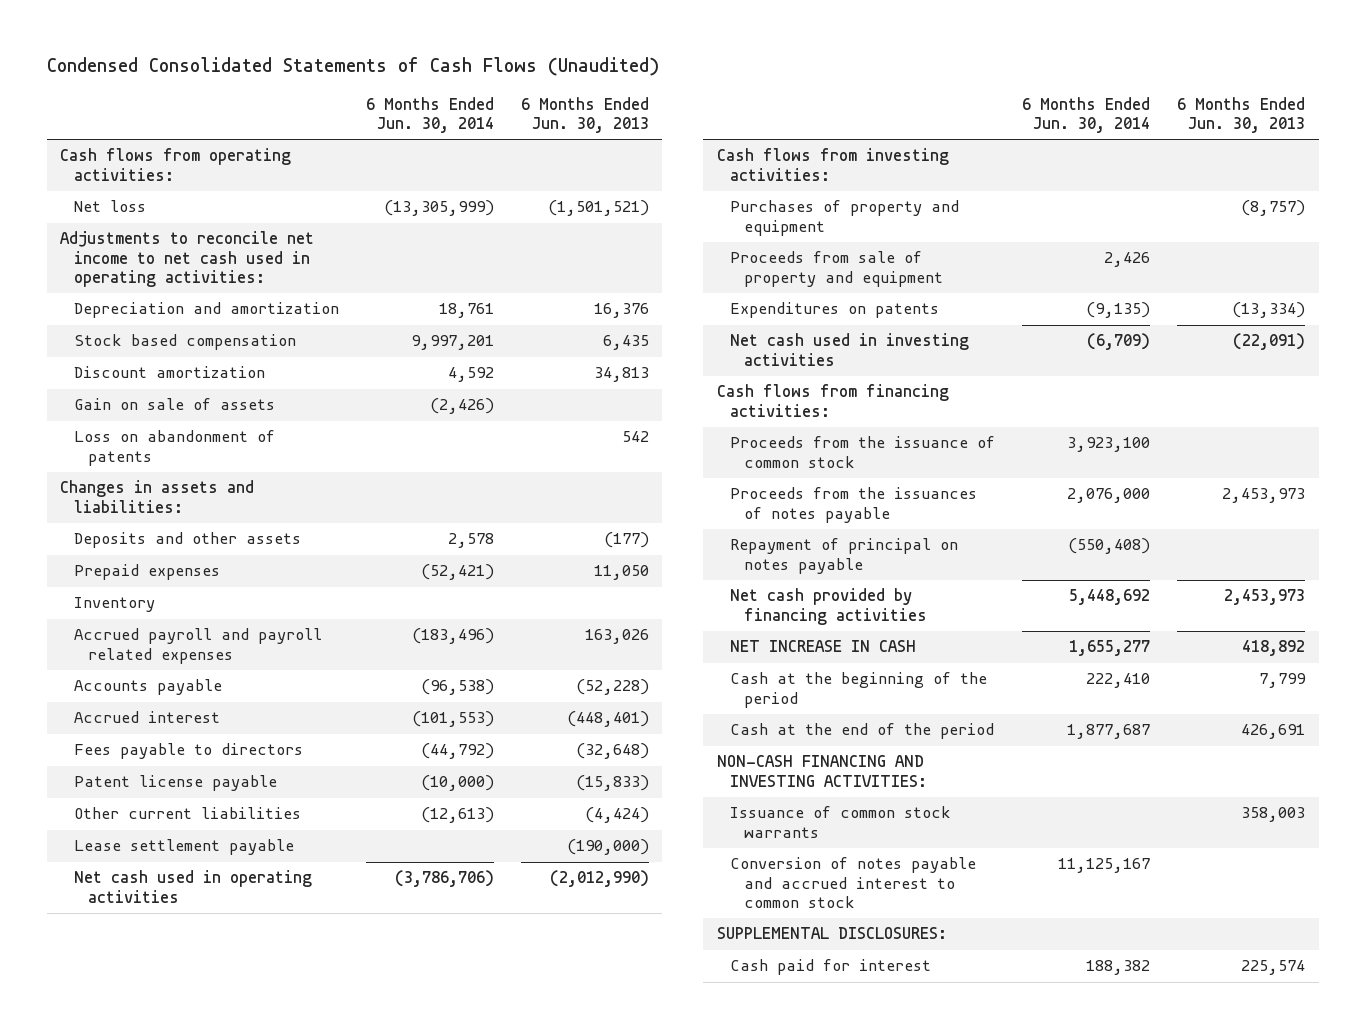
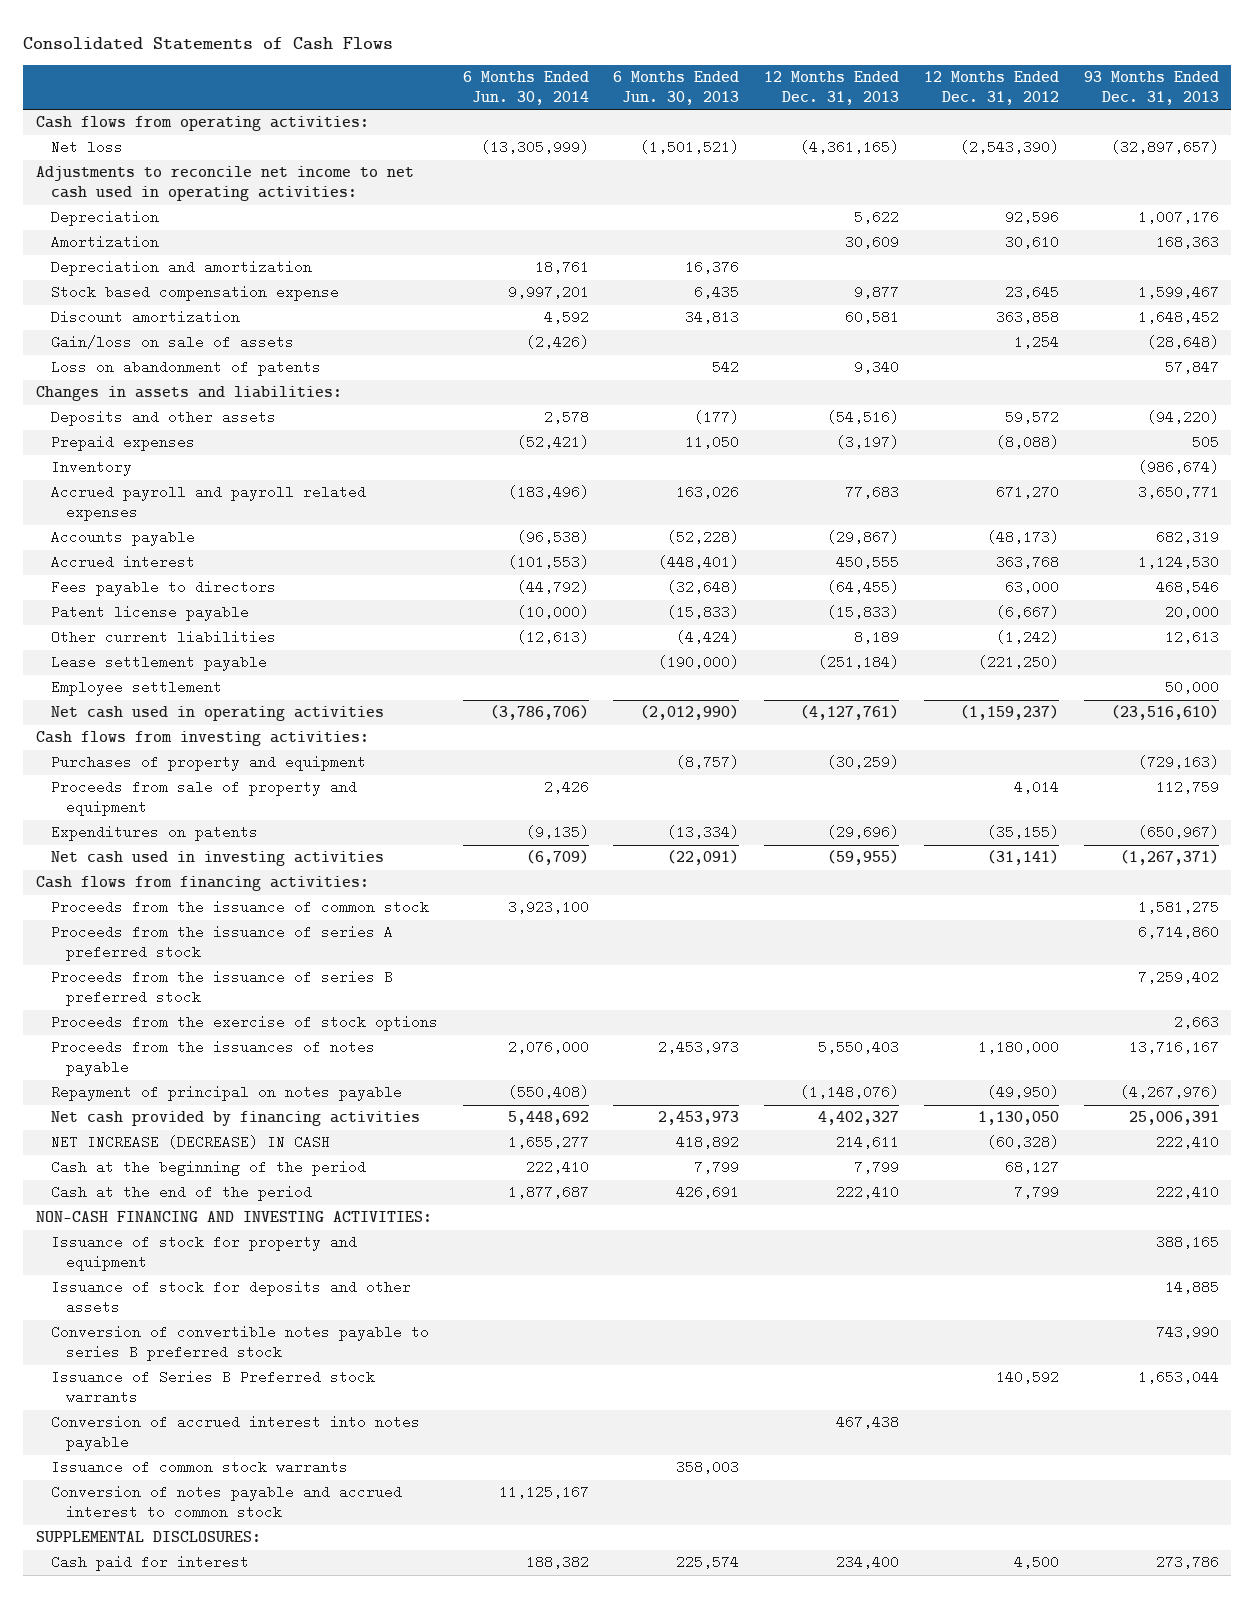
[46,57,659,77] Condensed Consolidated Statements of Cash Flows (Unaudited) -> [23,36,394,50] Consolidated Statements of Cash Flows
none -> [764,71,900,106] 12 Months Ended Dec. 31, 2013
none -> [923,71,1059,106] 12 Months Ended Dec. 31, 2012
none -> [1083,71,1219,106] 93 Months Ended Dec. 31, 2013
none -> [50,210,159,227] Depreciation
none -> [50,235,159,250] Amortization
[73,334,296,351] Stock based compensation -> [50,285,339,302] Stock based compensation expense
[73,398,275,411] Gain on sale of assets -> [50,335,294,350] Gain/loss on sale of assets
none -> [50,680,222,697] Employee settlement
none -> [50,925,393,962] Proceeds from the issuance of series A preferred stock
none -> [50,970,393,1007] Proceeds from the issuance of series B preferred stock
none -> [50,1015,438,1032] Proceeds from the exercise of stock options
[730,640,917,653] NET INCREASE IN CASH -> [50,1135,330,1150] NET INCREASE (DECREASE) IN CASH
none -> [50,1235,357,1272] Issuance of stock for property and equipment
none -> [50,1280,411,1315] Issuance of stock for deposits and other assets
none -> [50,1325,429,1362] Conversion of convertible notes payable to series B preferred stock
none -> [50,1370,375,1405] Issuance of Series B Preferred stock warrants
none -> [50,1415,420,1452] Conversion of accrued interest into notes payable

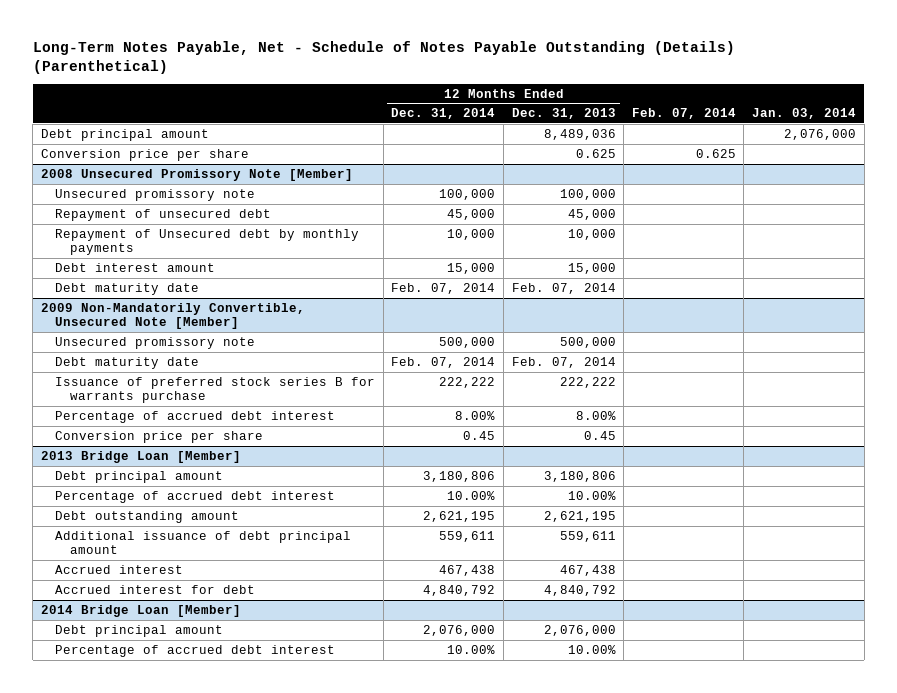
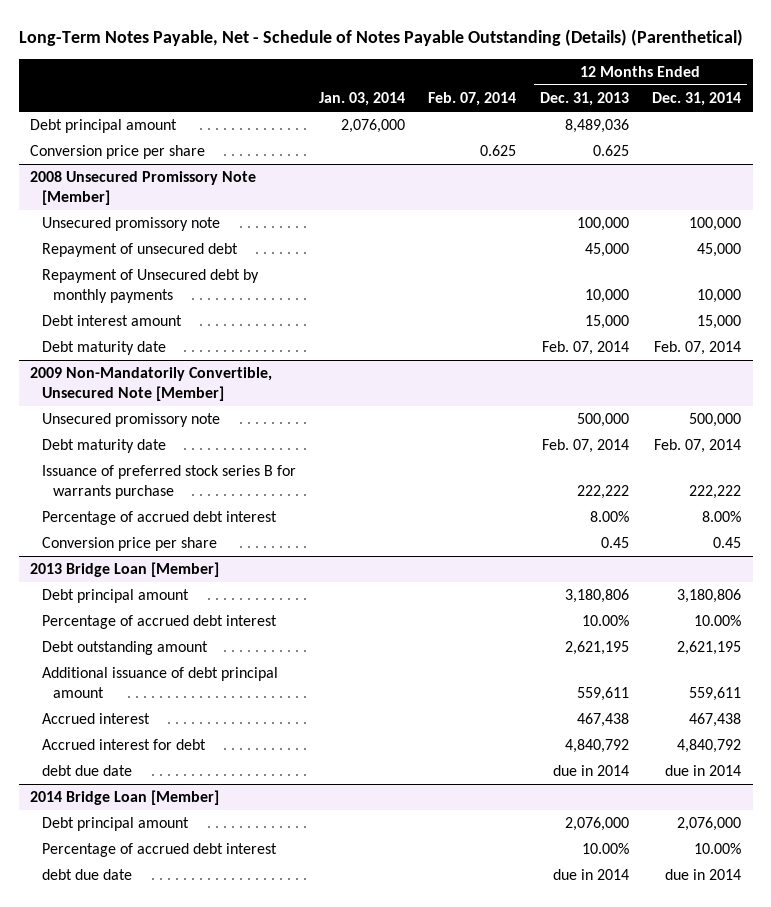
none -> [41,765,132,777] debt due date
none -> [41,869,132,881] debt due date

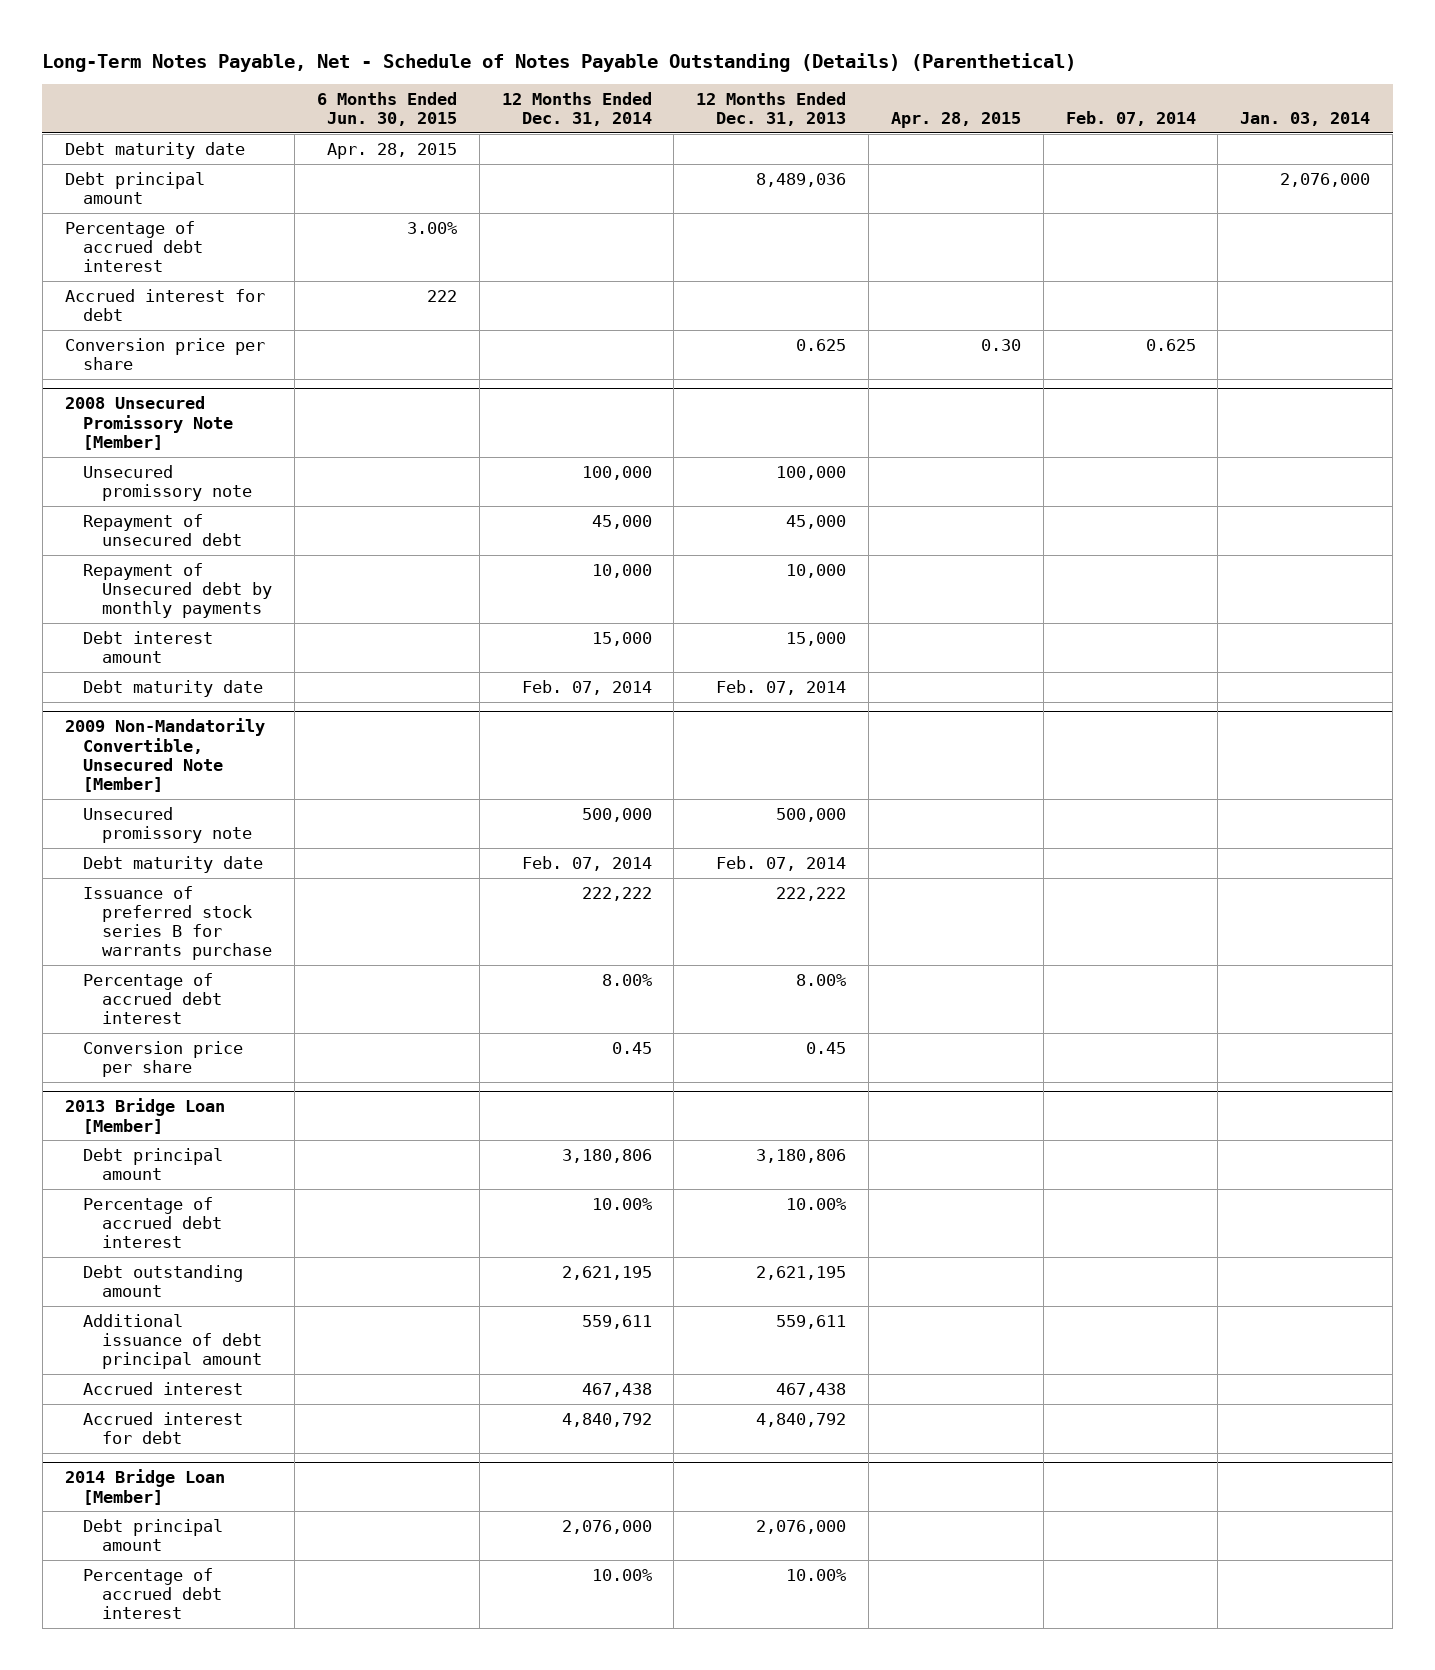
none -> [316,91,457,126] 6 Months Ended Jun. 30, 2015
none -> [890,111,1021,128] Apr. 28, 2015
none -> [64,141,245,159] Debt maturity date
none -> [64,220,204,273] Percentage of accrued debt interest
none -> [64,288,265,321] Accrued interest for debt
[41,765,132,777] debt due date -> none
[41,869,132,881] debt due date -> none

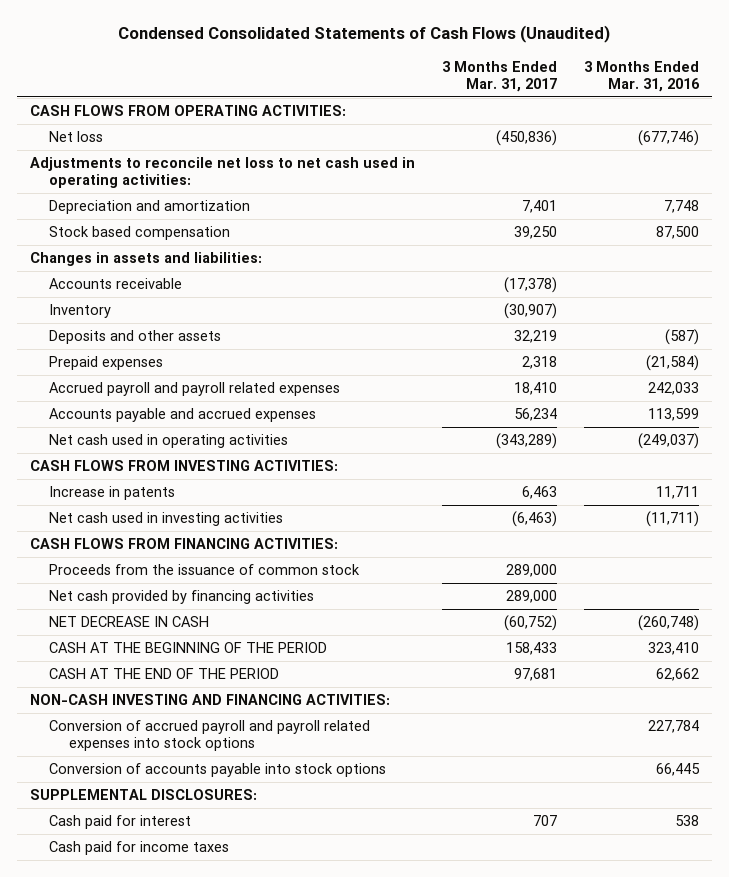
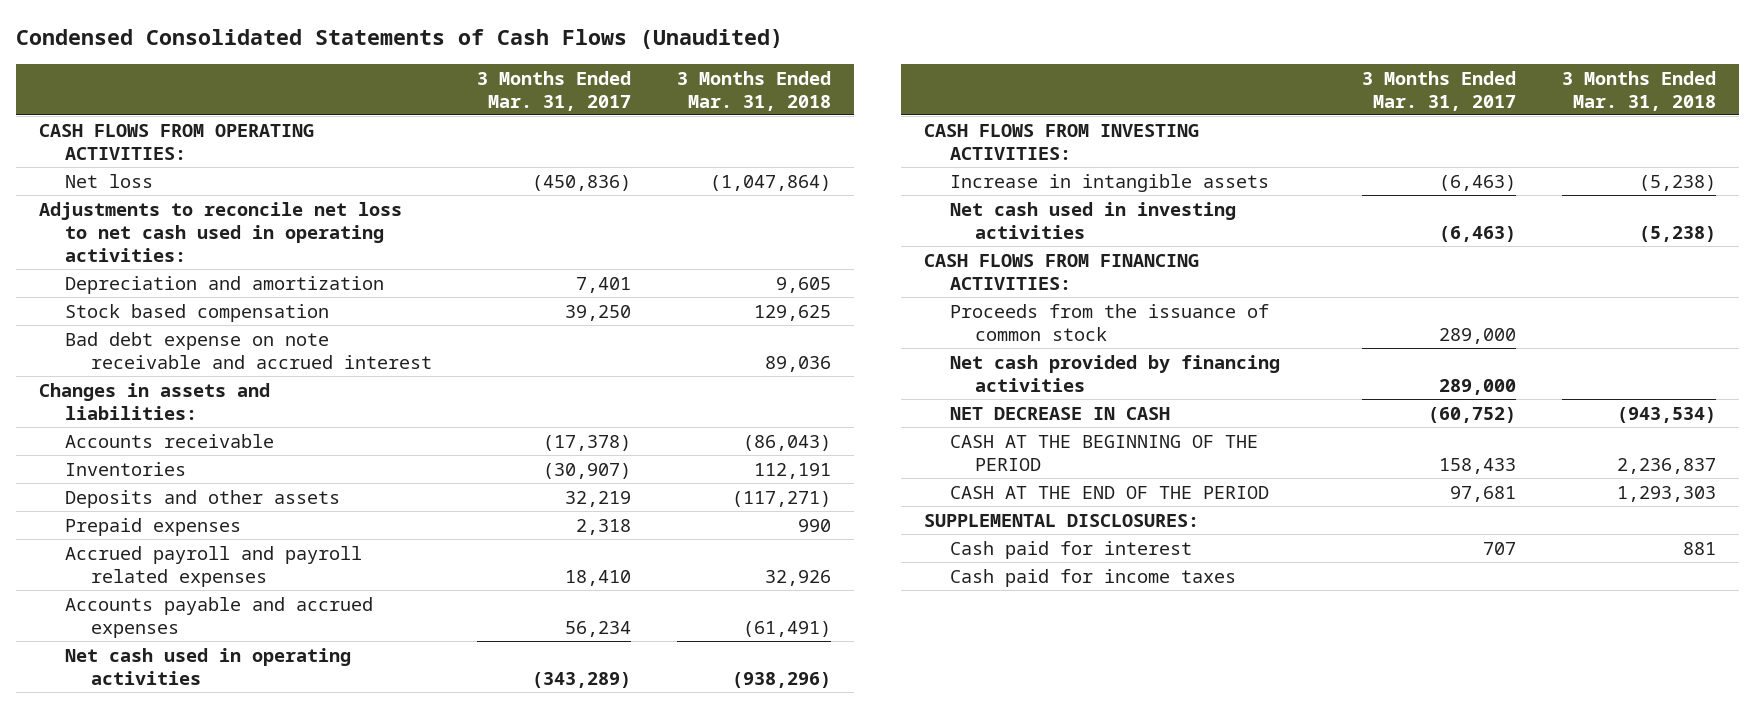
[583,60,700,92] 3 Months Ended Mar. 31, 2016 -> none
none -> [677,70,832,111] 3 Months Ended Mar. 31, 2018
none -> [64,331,432,369] Bad debt expense on note receivable and accrued interest
[49,304,112,319] Inventory -> [64,461,186,476] Inventories
[49,486,176,501] Increase in patents -> [949,173,1269,192] Increase in intangible assets
[521,486,557,500] 6,463 -> [1439,174,1517,191] (6,463)
[30,694,391,706] NON-CASH INVESTING AND FINANCING ACTIVITIES: -> none
[49,720,371,752] Conversion of accrued payroll and payroll related expenses into stock options -> none
[49,763,387,778] Conversion of accounts payable into stock options -> none

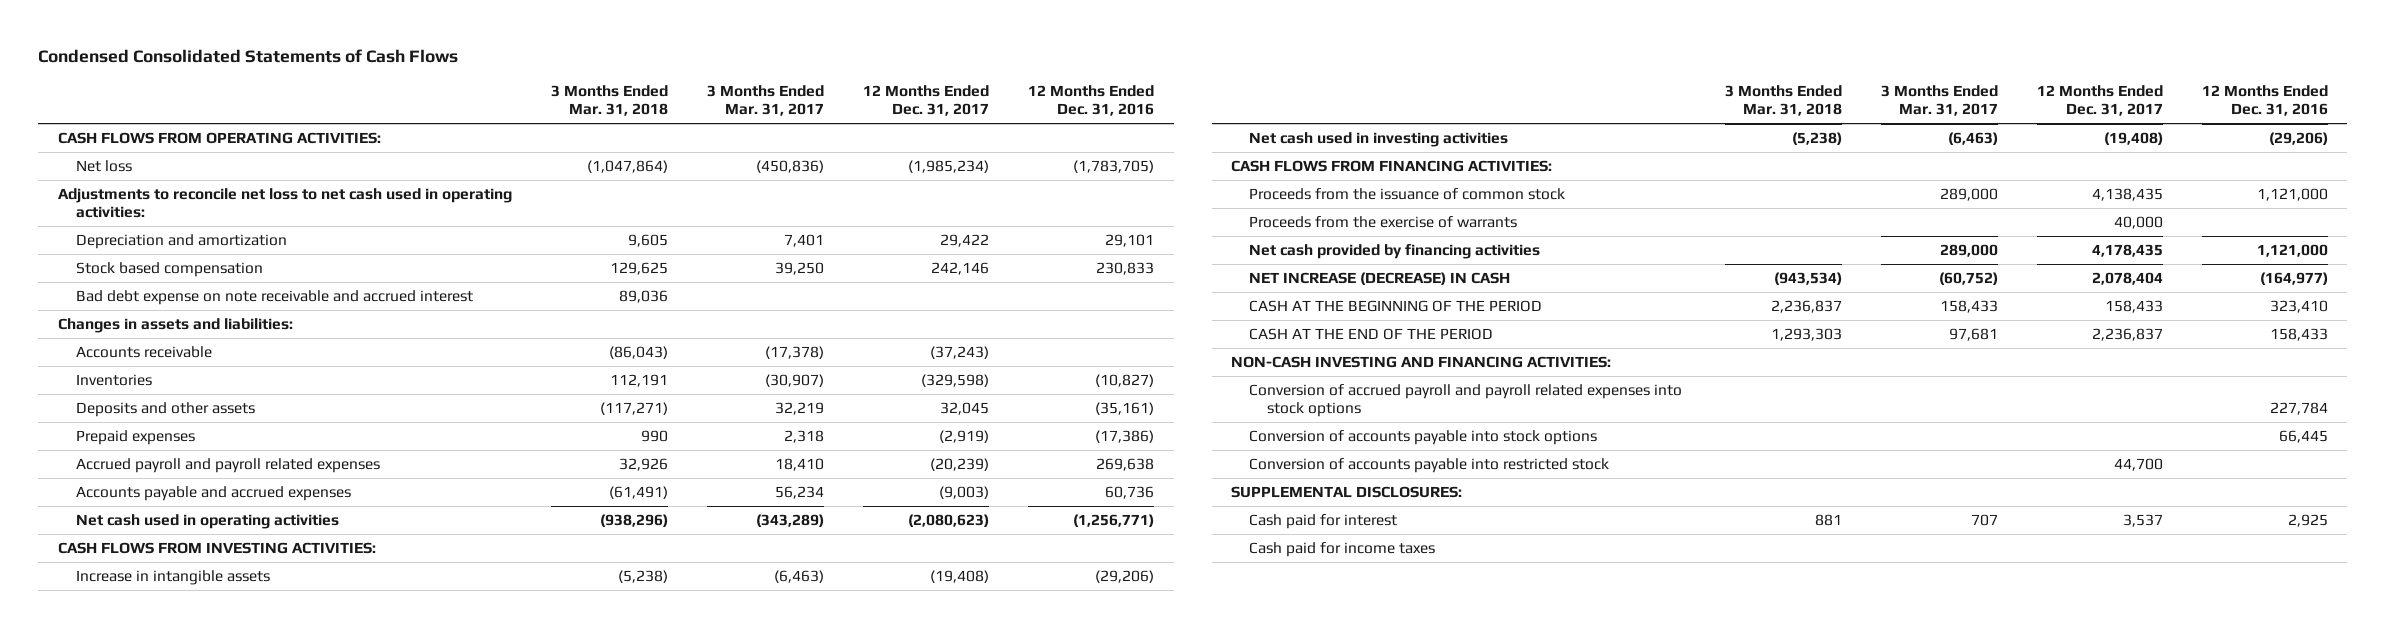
[16,29,784,50] Condensed Consolidated Statements of Cash Flows (Unaudited) -> [38,49,459,64] Condensed Consolidated Statements of Cash Flows
none -> [863,85,990,117] 12 Months Ended Dec. 31, 2017
none -> [1028,85,1155,117] 12 Months Ended Dec. 31, 2016
none -> [1249,215,1518,228] Proceeds from the exercise of warrants
[949,406,1170,420] NET DECREASE IN CASH -> [1249,271,1511,285] NET INCREASE (DECREASE) IN CASH
none -> [1231,355,1612,368] NON-CASH INVESTING AND FINANCING ACTIVITIES:
none -> [1249,383,1683,417] Conversion of accrued payroll and payroll related expenses into stock options
none -> [1249,429,1598,445] Conversion of accounts payable into stock options
none -> [1249,457,1610,473] Conversion of accounts payable into restricted stock

